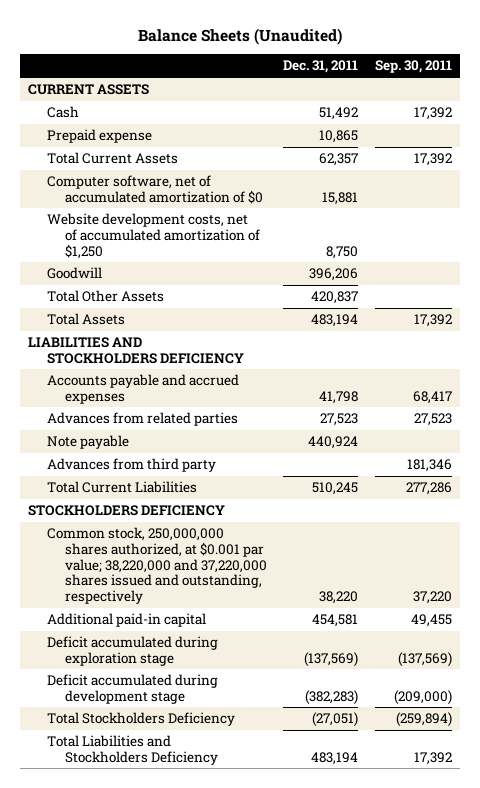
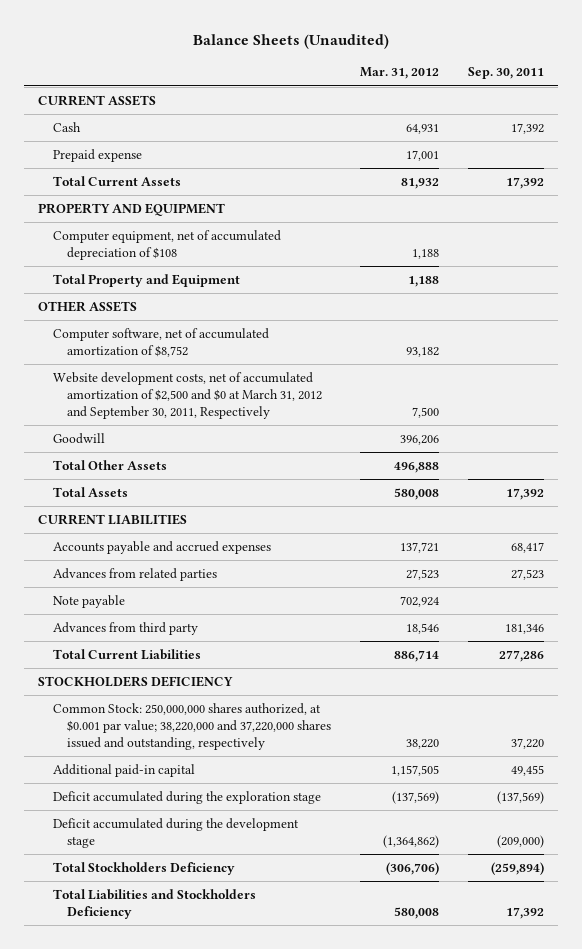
[283,60,359,74] Dec. 31, 2011 -> none
none -> [359,67,439,80] Mar. 31, 2012
none -> [38,203,226,217] PROPERTY AND EQUIPMENT
none -> [52,230,281,261] Computer equipment, net of accumulated depreciation of $108
none -> [52,274,240,288] Total Property and Equipment
none -> [38,301,138,313] OTHER ASSETS
[46,175,263,204] Computer software, net of accumulated amortization of $0 -> [52,328,269,358] Computer software, net of accumulated amortization of $8,752
[46,213,260,259] Website development costs, net of accumulated amortization of $1,250 -> [52,372,323,420] Website development costs, net of accumulated amortization of $2,500 and $0 at March 31, 2012 and September 30, 2011, Respectively
[28,337,244,364] LIABILITIES AND STOCKHOLDERS DEFICIENCY -> none
none -> [38,514,188,526] CURRENT LIABILITIES
[46,527,267,605] Common stock, 250,000,000 shares authorized, at $0.001 par value; 38,220,000 and 37,220,000 shares issued and outstanding, respectively -> [52,703,332,751] Common Stock: 250,000,000 shares authorized, at $0.001 par value; 38,220,000 and 37,220,000 shares issued and outstanding, respectively
[46,636,218,666] Deficit accumulated during exploration stage -> [52,791,321,805] Deficit accumulated during the exploration stage
[46,674,218,704] Deficit accumulated during development stage -> [52,818,299,849] Deficit accumulated during the development stage

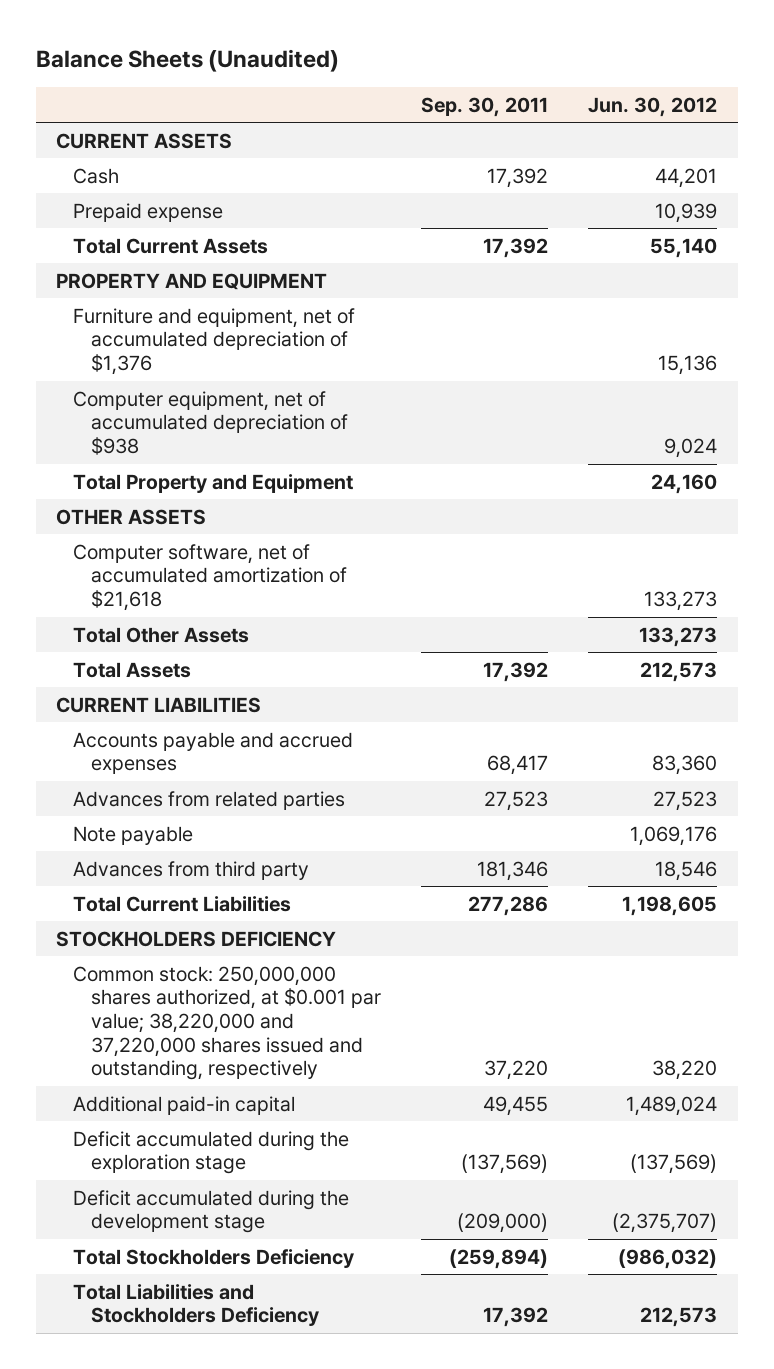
[359,67,439,80] Mar. 31, 2012 -> none
none -> [588,96,718,117] Jun. 30, 2012
none -> [73,307,356,376] Furniture and equipment, net of accumulated depreciation of $1,376
[52,230,281,261] Computer equipment, net of accumulated depreciation of $108 -> [73,390,348,456] Computer equipment, net of accumulated depreciation of $938
[52,372,323,420] Website development costs, net of accumulated amortization of $2,500 and $0 at March 31, 2012 and September 30, 2011, Respectively -> none
[52,433,105,445] Goodwill -> none
[52,328,269,358] Computer software, net of accumulated amortization of $8,752 -> [73,543,347,612] Computer software, net of accumulated amortization of $21,618
[52,703,332,751] Common Stock: 250,000,000 shares authorized, at $0.001 par value; 38,220,000 and 37,220,000 shares issued and outstanding, respectively -> [73,965,381,1081] Common stock: 250,000,000 shares authorized, at $0.001 par value; 38,220,000 and 37,220,000 shares issued and outstanding, respectively

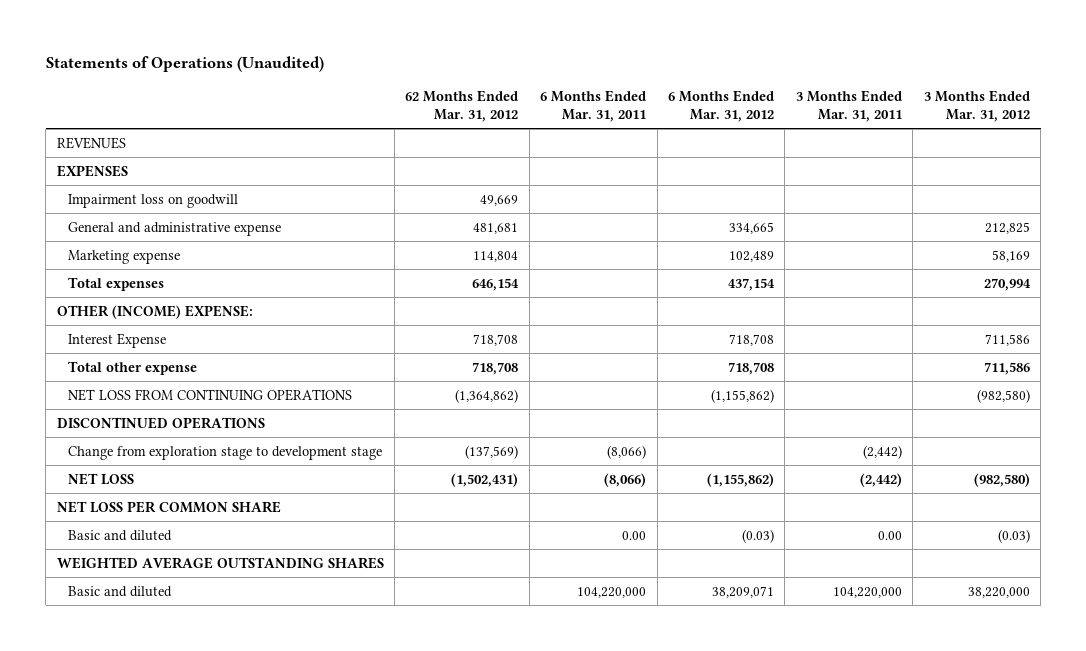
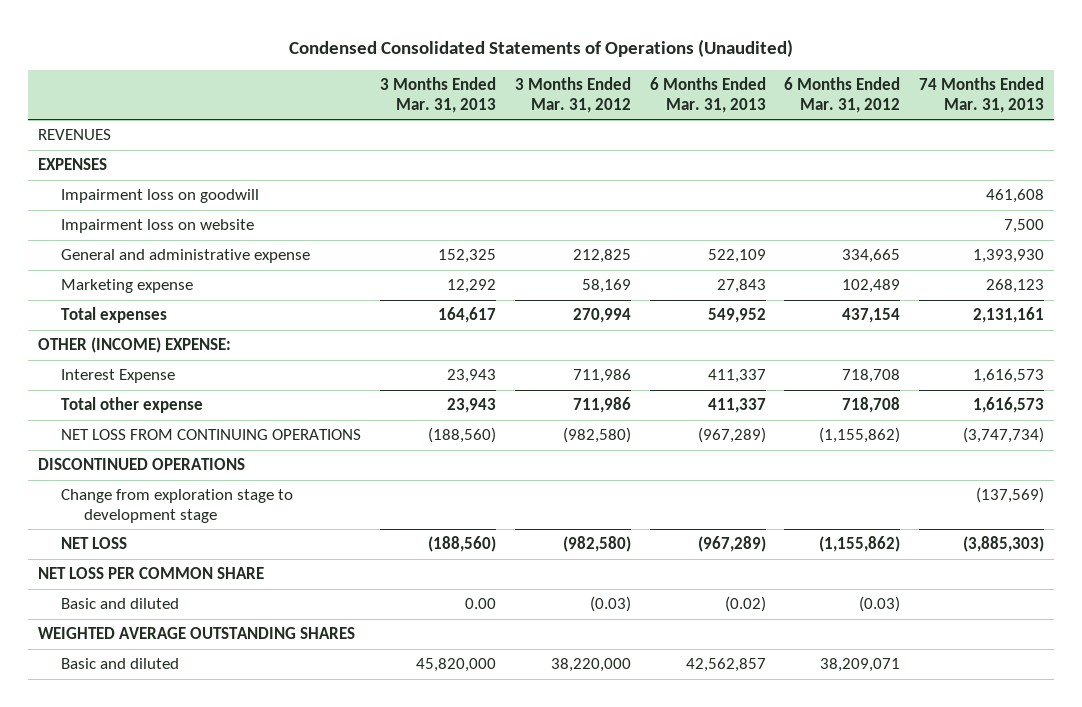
[45,56,324,73] Statements of Operations (Unaudited) -> [288,38,793,57] Condensed Consolidated Statements of Operations (Unaudited)
[405,90,519,123] 62 Months Ended Mar. 31, 2012 -> none
[540,90,647,123] 6 Months Ended Mar. 31, 2011 -> none
[795,90,902,123] 3 Months Ended Mar. 31, 2011 -> none
none -> [379,77,496,113] 3 Months Ended Mar. 31, 2013
none -> [649,77,766,113] 6 Months Ended Mar. 31, 2013
none -> [919,77,1045,113] 74 Months Ended Mar. 31, 2013
none -> [61,219,255,234] Impairment loss on website
[984,333,1030,346] 711,586 -> [572,369,631,384] 711,986
[983,361,1030,375] 711,586 -> [572,397,631,414] 711,986

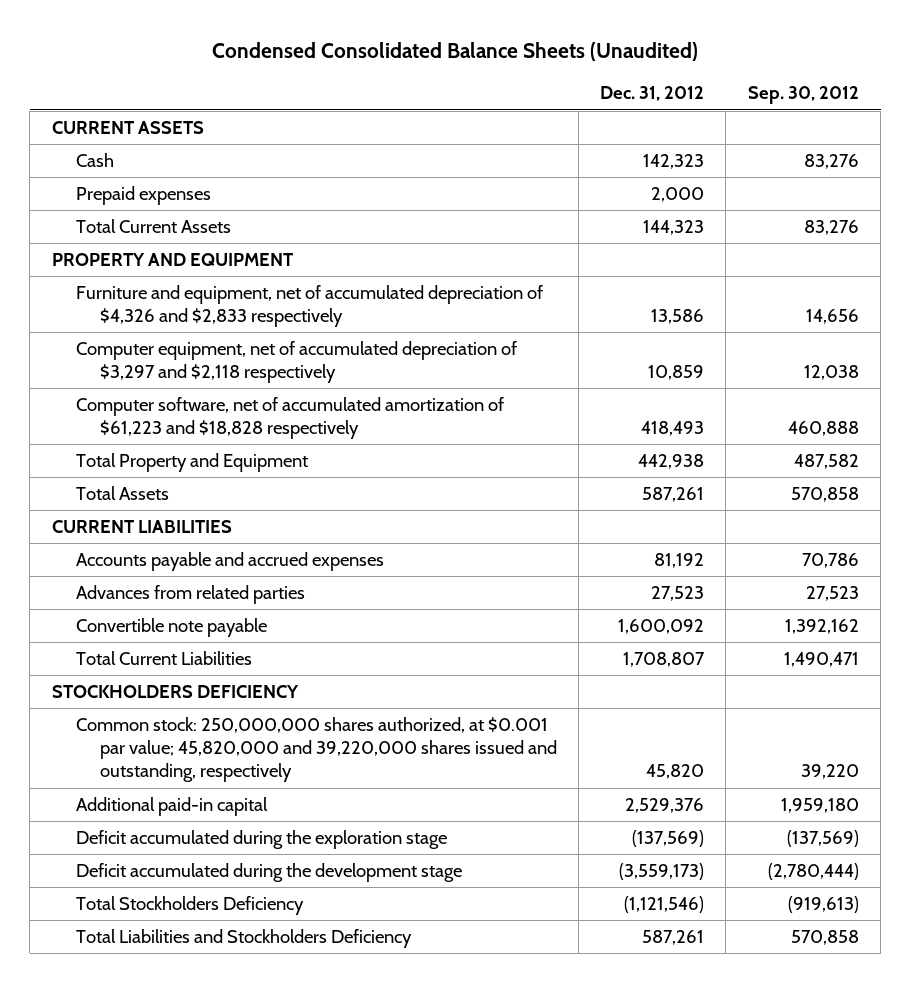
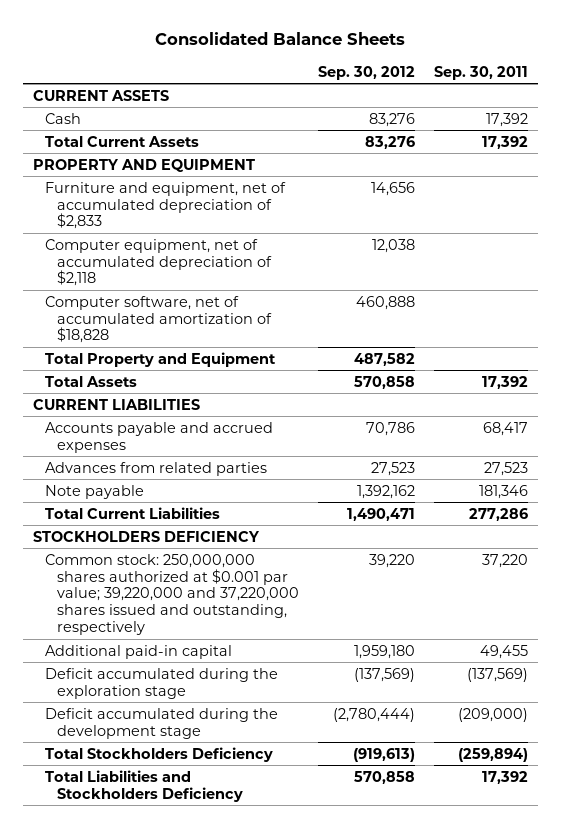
[212,42,699,62] Condensed Consolidated Balance Sheets (Unaudited) -> [155,32,406,46] Consolidated Balance Sheets
[600,86,705,102] Dec. 31, 2012 -> none
none -> [434,65,529,80] Sep. 30, 2011
[75,185,211,205] Prepaid expenses -> none
[75,284,543,328] Furniture and equipment, net of accumulated depreciation of $4,326 and $2,833 respectively -> [44,181,286,230] Furniture and equipment, net of accumulated depreciation of $2,833
[75,340,517,384] Computer equipment, net of accumulated depreciation of $3,297 and $2,118 respectively -> [44,238,272,287] Computer equipment, net of accumulated depreciation of $2,118
[75,396,504,440] Computer software, net of accumulated amortization of $61,223 and $18,828 respectively -> [44,295,272,344] Computer software, net of accumulated amortization of $18,828
[75,617,267,637] Convertible note payable -> [44,484,144,499] Note payable
[75,716,557,783] Common stock: 250,000,000 shares authorized, at $0.001 par value; 45,820,000 and 39,220,000 shares issued and outstanding, respectively -> [44,553,299,636] Common stock: 250,000,000 shares authorized at $0.001 par value; 39,220,000 and 37,220,000 shares issued and outstanding, respectively

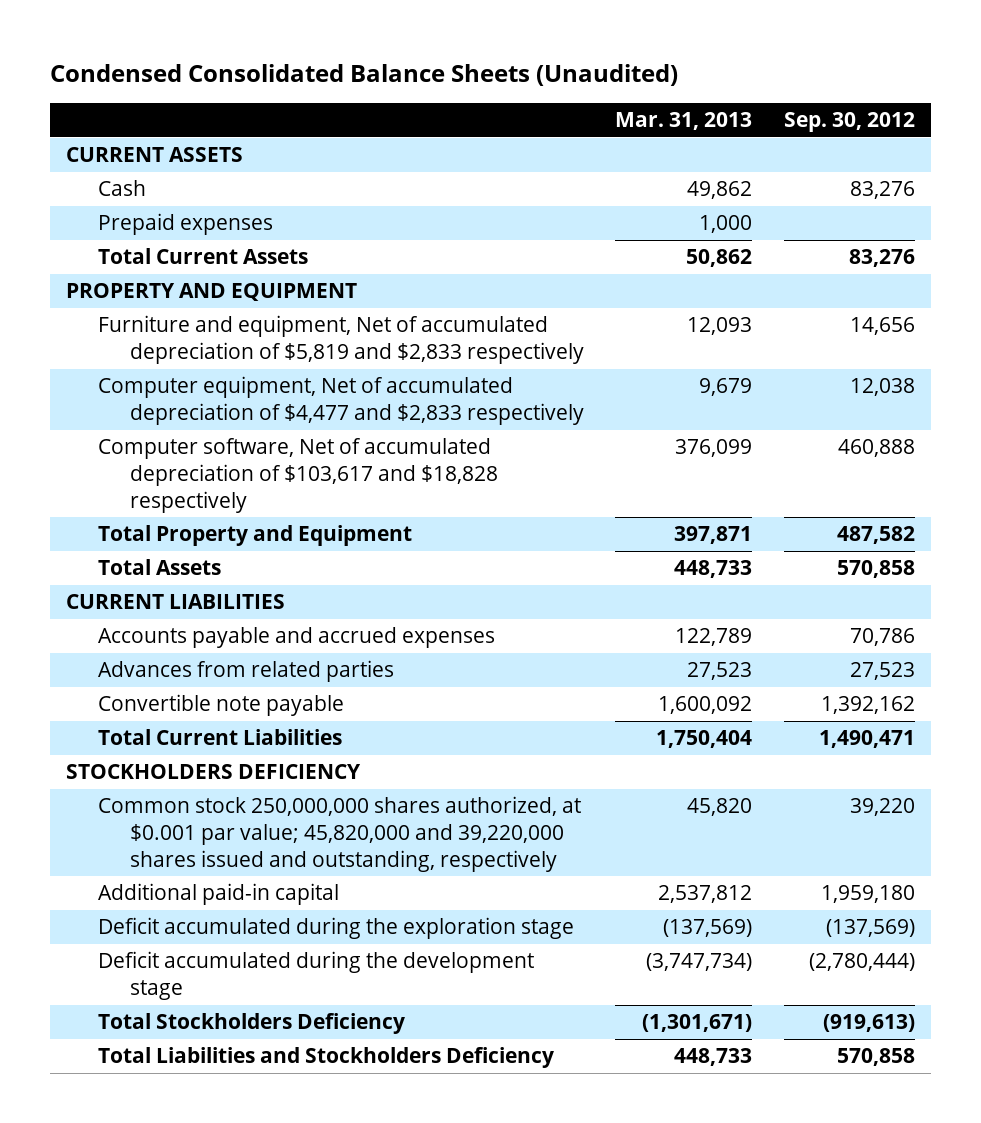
[155,32,406,46] Consolidated Balance Sheets -> [50,64,679,87] Condensed Consolidated Balance Sheets (Unaudited)
[434,65,529,80] Sep. 30, 2011 -> none
none -> [615,112,753,131] Mar. 31, 2013
none -> [97,213,273,236] Prepaid expenses
[44,181,286,230] Furniture and equipment, net of accumulated depreciation of $2,833 -> [97,315,584,365] Furniture and equipment, Net of accumulated depreciation of $5,819 and $2,833 respectively
[44,238,272,287] Computer equipment, net of accumulated depreciation of $2,118 -> [97,376,584,426] Computer equipment, Net of accumulated depreciation of $4,477 and $2,833 respectively
[44,295,272,344] Computer software, net of accumulated amortization of $18,828 -> [97,438,498,513] Computer software, Net of accumulated depreciation of $103,617 and $18,828 respectively
[44,484,144,499] Note payable -> [97,694,344,717] Convertible note payable
[44,553,299,636] Common stock: 250,000,000 shares authorized at $0.001 par value; 39,220,000 and 37,220,000 shares issued and outstanding, respectively -> [97,796,581,872] Common stock 250,000,000 shares authorized, at $0.001 par value; 45,820,000 and 39,220,000 shares issued and outstanding, respectively

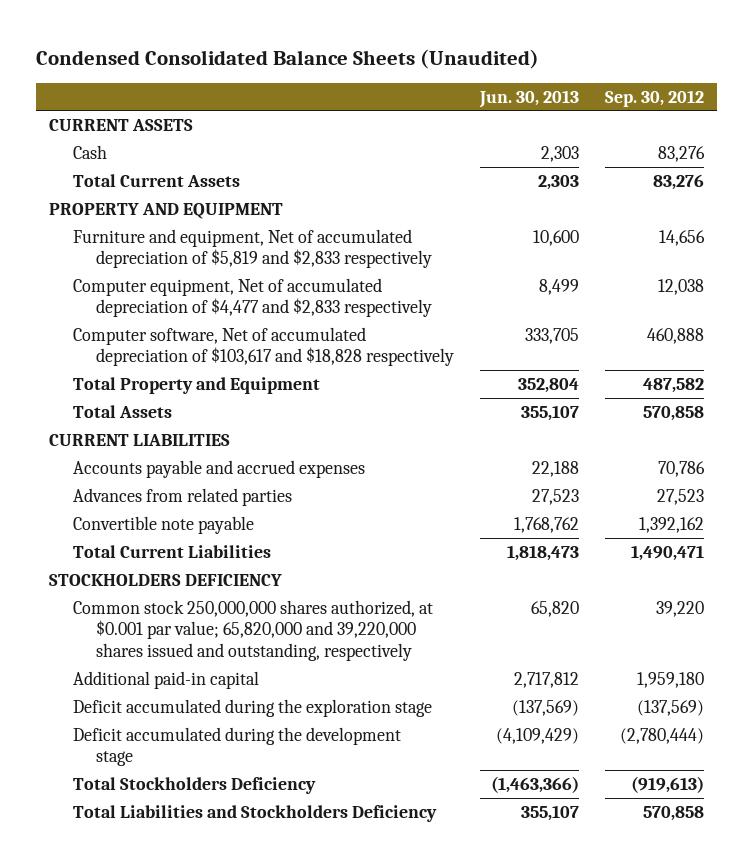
[615,112,753,131] Mar. 31, 2013 -> none
none -> [478,89,579,108] Jun. 30, 2013
[97,213,273,236] Prepaid expenses -> none
[97,796,581,872] Common stock 250,000,000 shares authorized, at $0.001 par value; 45,820,000 and 39,220,000 shares issued and outstanding, respectively -> [72,600,433,661] Common stock 250,000,000 shares authorized, at $0.001 par value; 65,820,000 and 39,220,000 shares issued and outstanding, respectively

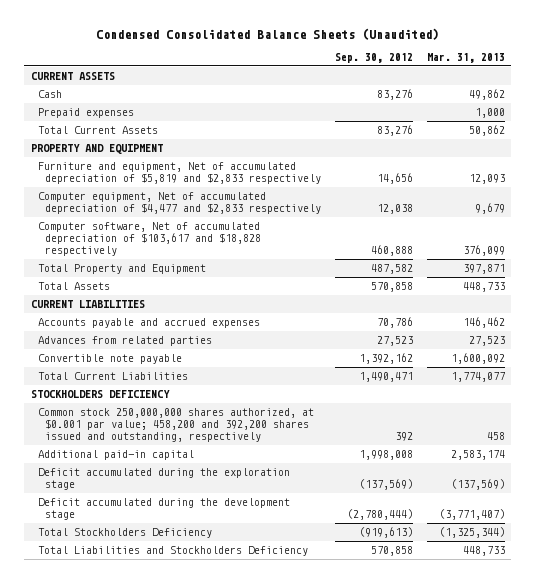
[478,89,579,108] Jun. 30, 2013 -> none
none -> [426,53,505,64] Mar. 31, 2013
none -> [38,108,135,119] Prepaid expenses
[72,600,433,661] Common stock 250,000,000 shares authorized, at $0.001 par value; 65,820,000 and 39,220,000 shares issued and outstanding, respectively -> [38,408,315,443] Common stock 250,000,000 shares authorized, at $0.001 par value; 458,200 and 392,200 shares issued and outstanding, respectively
[655,601,704,618] 39,220 -> [395,432,414,442] 392
[636,672,704,689] 1,959,180 -> [359,450,414,461] 1,998,008

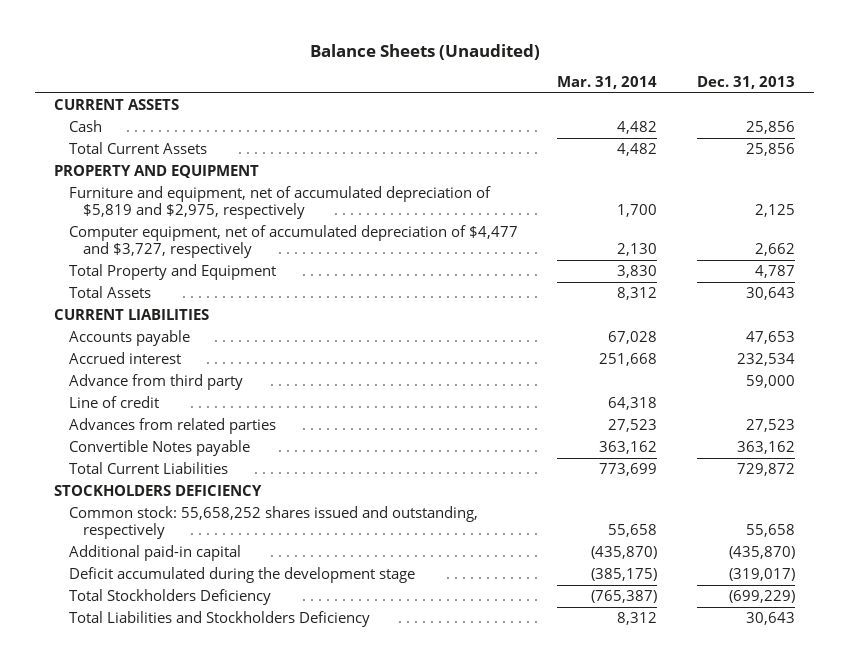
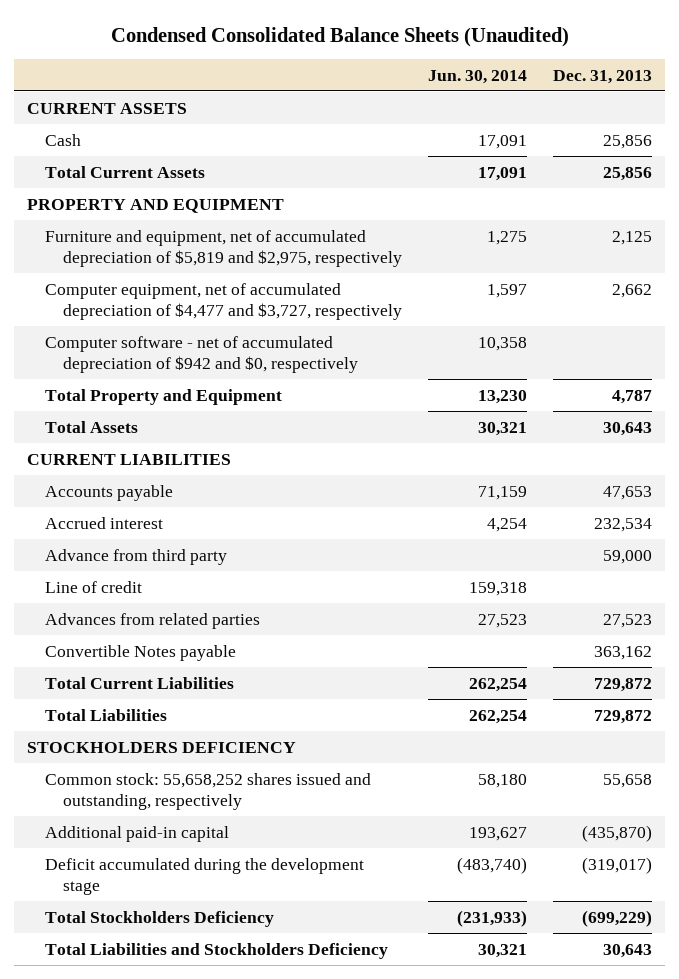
[309,43,540,60] Balance Sheets (Unaudited) -> [110,26,569,47] Condensed Consolidated Balance Sheets (Unaudited)
[557,76,658,90] Mar. 31, 2014 -> none
none -> [428,69,528,84] Jun. 30, 2014
none -> [45,335,359,374] Computer software - net of accumulated depreciation of $942 and $0, respectively
none -> [45,708,168,721] Total Liabilities

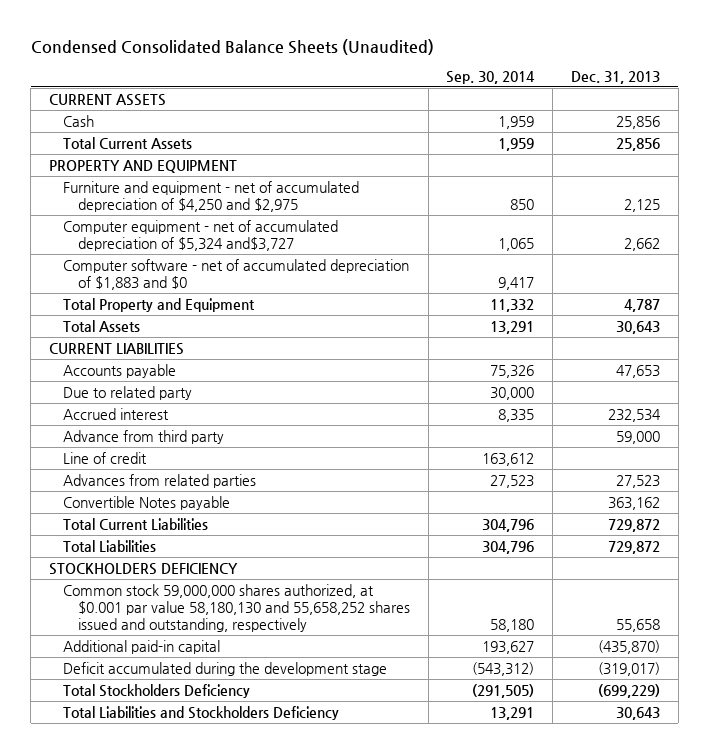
[428,69,528,84] Jun. 30, 2014 -> none
none -> [446,70,536,84] Sep. 30, 2014
[45,229,403,268] Furniture and equipment, net of accumulated depreciation of $5,819 and $2,975, respectively -> [63,180,360,212] Furniture and equipment - net of accumulated depreciation of $4,250 and $2,975
[45,282,403,321] Computer equipment, net of accumulated depreciation of $4,477 and $3,727, respectively -> [63,219,339,251] Computer equipment - net of accumulated depreciation of $5,324 and$3,727
[45,335,359,374] Computer software - net of accumulated depreciation of $942 and $0, respectively -> [63,258,410,290] Computer software - net of accumulated depreciation of $1,883 and $0
none -> [63,385,193,400] Due to related party
[45,772,372,811] Common stock: 55,658,252 shares issued and outstanding, respectively -> [63,583,410,632] Common stock 59,000,000 shares authorized, at $0.001 par value 58,180,130 and 55,658,252 shares issued and outstanding, respectively

